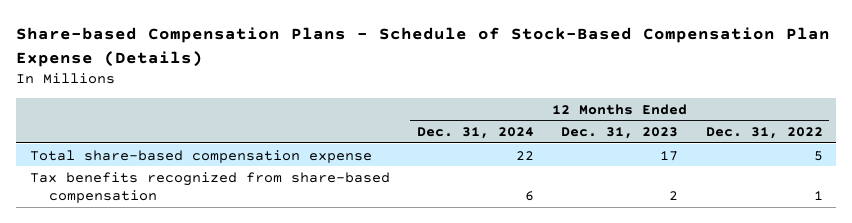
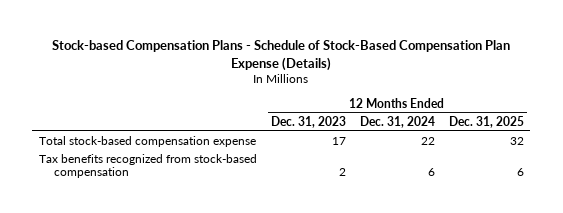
[15,27,830,67] Share-based Compensation Plans - Schedule of Stock-Based Compensation Plan Expense (Details) -> [52,40,511,71] Stock-based Compensation Plans - Schedule of Stock-Based Compensation Plan Expense (Details)
[705,127,823,140] Dec. 31, 2022 -> none
none -> [448,115,524,128] Dec. 31, 2025
[29,149,372,163] Total share-based compensation expense -> [39,136,257,148] Total stock-based compensation expense
[29,171,390,204] Tax benefits recognized from share-based compensation -> [39,154,258,179] Tax benefits recognized from stock-based compensation

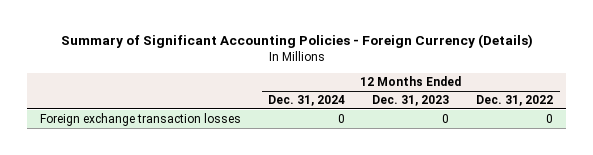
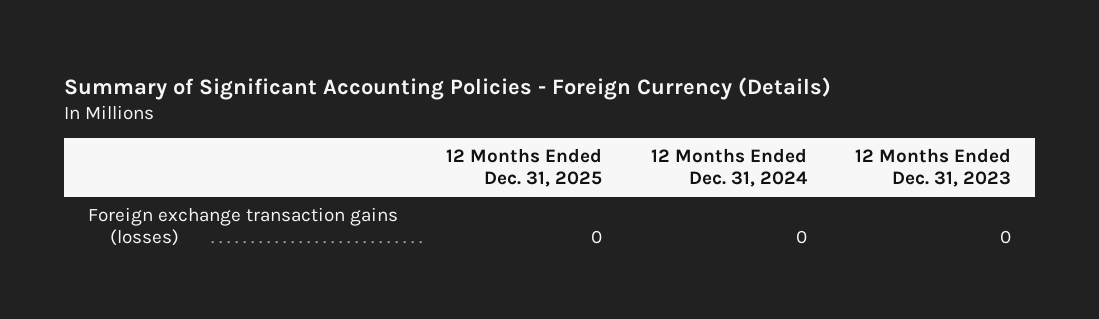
[475,95,553,107] Dec. 31, 2022 -> none
none -> [446,147,603,188] 12 Months Ended Dec. 31, 2025
[40,113,242,127] Foreign exchange transaction losses -> [88,206,399,247] Foreign exchange transaction gains (losses)

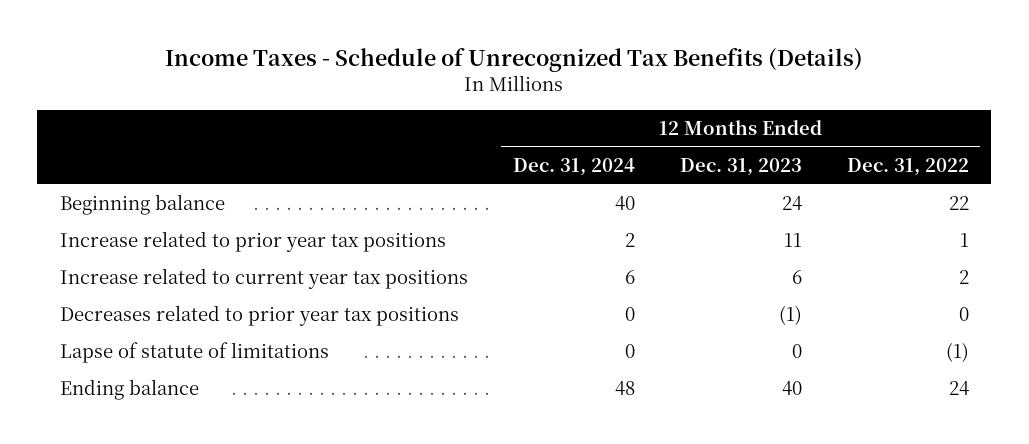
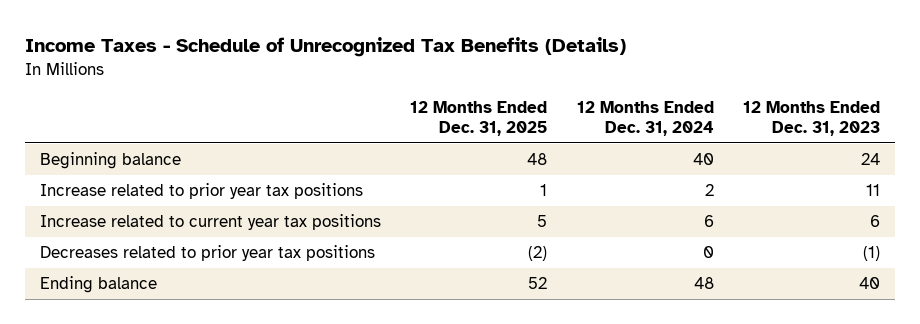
[846,157,969,176] Dec. 31, 2022 -> none
none -> [410,101,548,136] 12 Months Ended Dec. 31, 2025
[59,342,329,364] Lapse of statute of limitations -> none

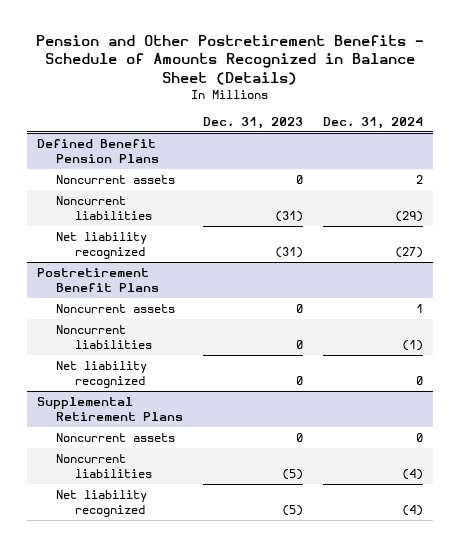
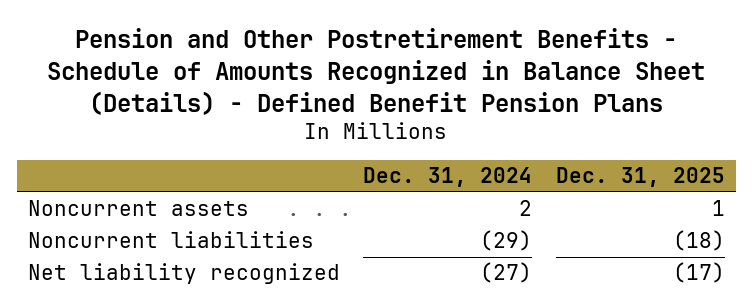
[35,34,424,85] Pension and Other Postretirement Benefits - Schedule of Amounts Recognized in Balance Sheet (Details) -> [47,28,706,115] Pension and Other Postretirement Benefits - Schedule of Amounts Recognized in Balance Sheet (Details) - Defined Benefit Pension Plans
[202,116,303,129] Dec. 31, 2023 -> none
none -> [555,167,725,188] Dec. 31, 2025
[36,138,159,164] Defined Benefit Pension Plans -> none
[36,267,159,293] Postretirement Benefit Plans -> none
[55,303,175,313] Noncurrent assets -> none
[55,324,152,350] Noncurrent liabilities -> none
[55,360,147,389] Net liability recognized -> none
[36,396,183,422] Supplemental Retirement Plans -> none
[55,432,175,442] Noncurrent assets -> none
[55,453,152,479] Noncurrent liabilities -> none
[55,489,147,518] Net liability recognized -> none

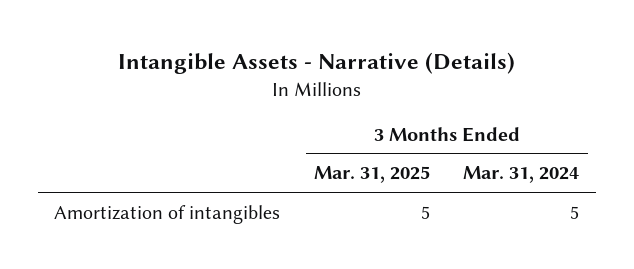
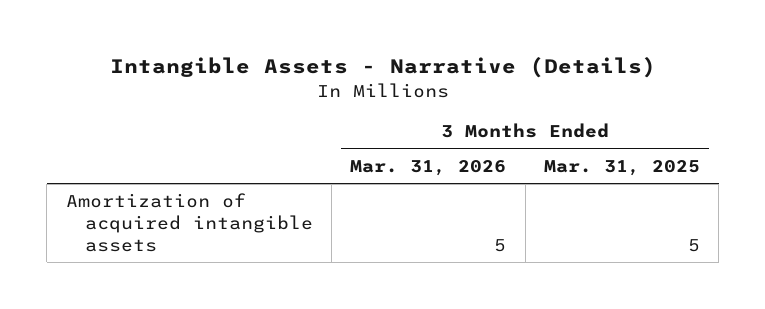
[463,166,580,184] Mar. 31, 2024 -> none
none -> [350,159,507,176] Mar. 31, 2026
[54,204,281,224] Amortization of intangibles -> [65,193,313,252] Amortization of acquired intangible assets

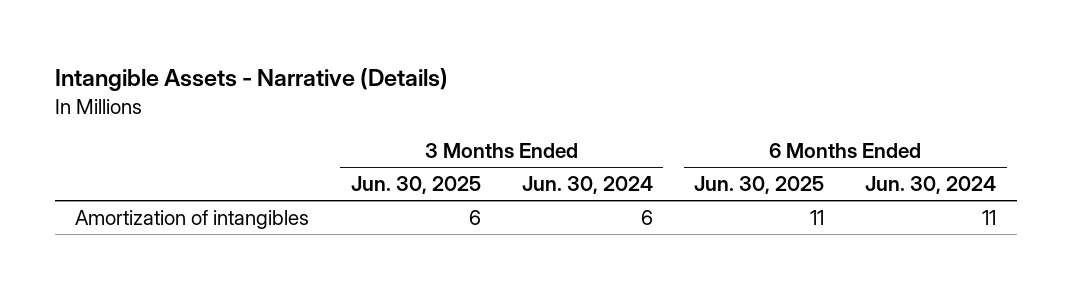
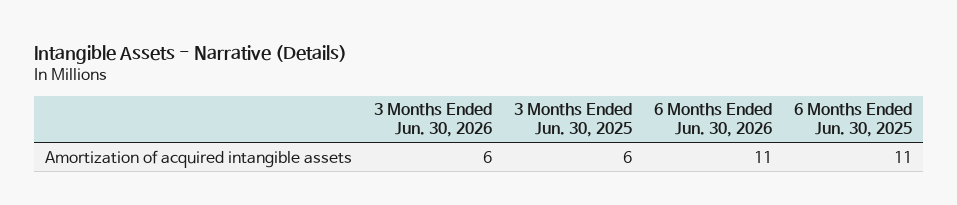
[521,176,653,195] Jun. 30, 2024 -> none
[865,176,997,195] Jun. 30, 2024 -> none
none -> [374,103,493,137] 3 Months Ended Jun. 30, 2026
none -> [654,103,773,137] 6 Months Ended Jun. 30, 2026
[75,209,310,229] Amortization of intangibles -> [45,149,353,168] Amortization of acquired intangible assets

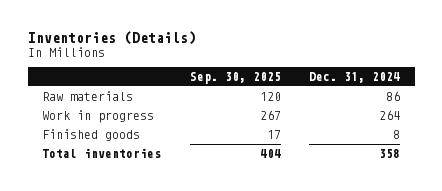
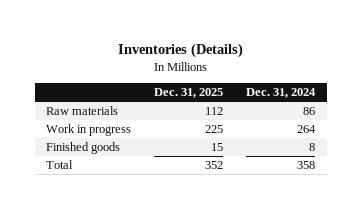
[189,72,281,85] Sep. 30, 2025 -> none
none -> [154,88,224,99] Dec. 31, 2025
[41,148,161,159] Total inventories -> [46,160,74,170] Total

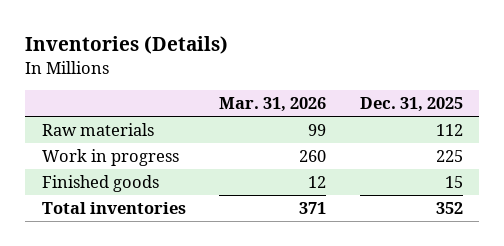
[246,88,317,99] Dec. 31, 2024 -> none
none -> [219,97,327,113] Mar. 31, 2026
[46,160,74,170] Total -> [41,201,186,214] Total inventories

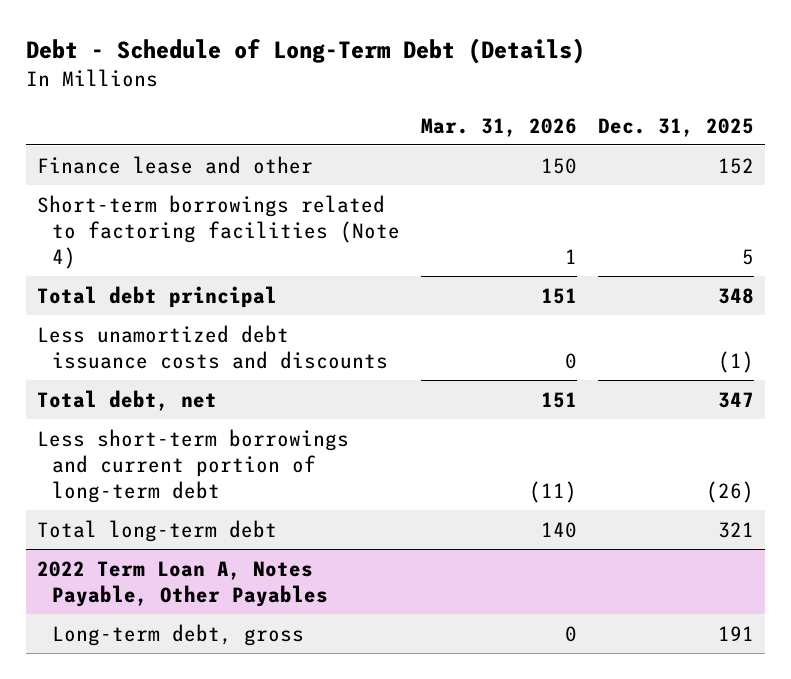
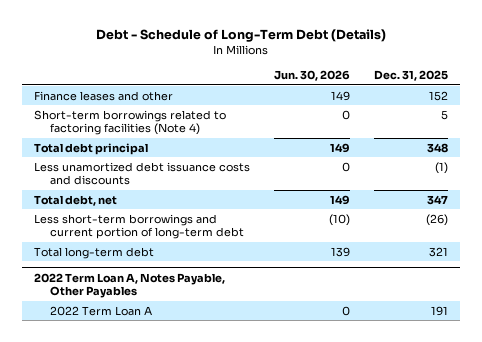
[420,117,577,137] Mar. 31, 2026 -> none
none -> [273,69,350,81] Jun. 30, 2026
[36,155,313,174] Finance lease and other -> [33,90,173,101] Finance leases and other
[51,623,304,646] Long-term debt, gross -> [50,305,153,316] 2022 Term Loan A

